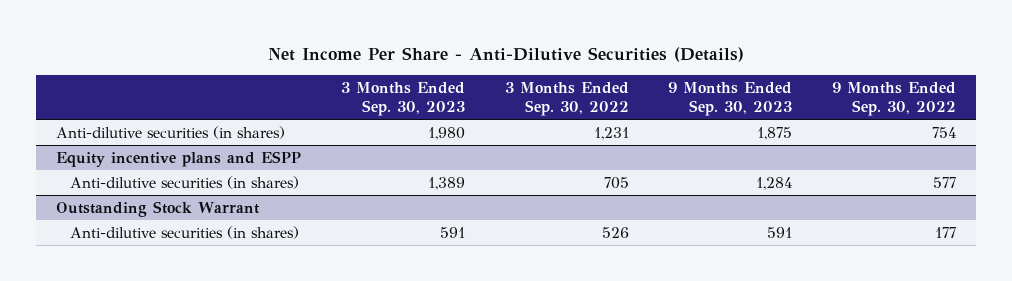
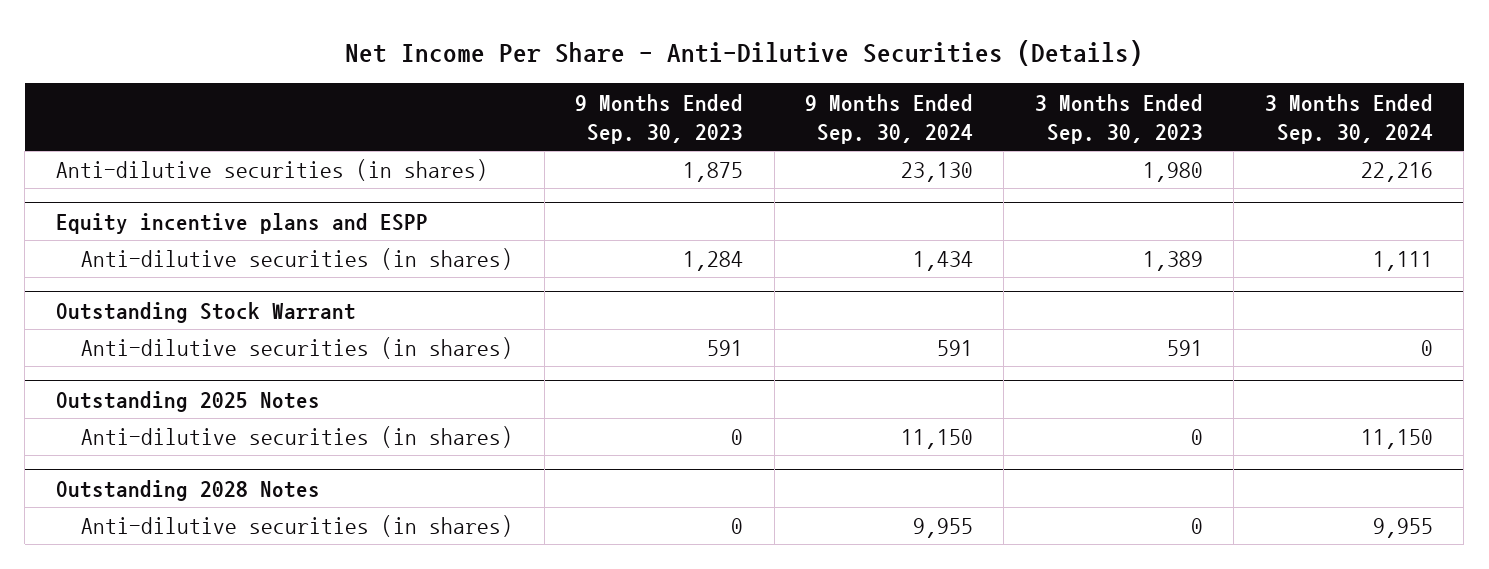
[504,81,629,117] 3 Months Ended Sep. 30, 2022 -> none
[832,81,957,117] 9 Months Ended Sep. 30, 2022 -> none
none -> [804,93,973,144] 9 Months Ended Sep. 30, 2024
none -> [1264,93,1433,144] 3 Months Ended Sep. 30, 2024
none -> [55,390,320,412] Outstanding 2025 Notes
none -> [81,426,514,449] Anti-dilutive securities (in shares)
none -> [55,479,320,501] Outstanding 2028 Notes
none -> [81,515,514,538] Anti-dilutive securities (in shares)

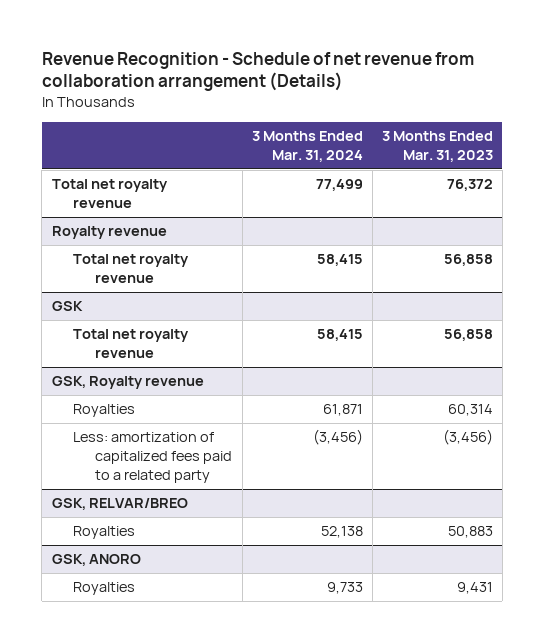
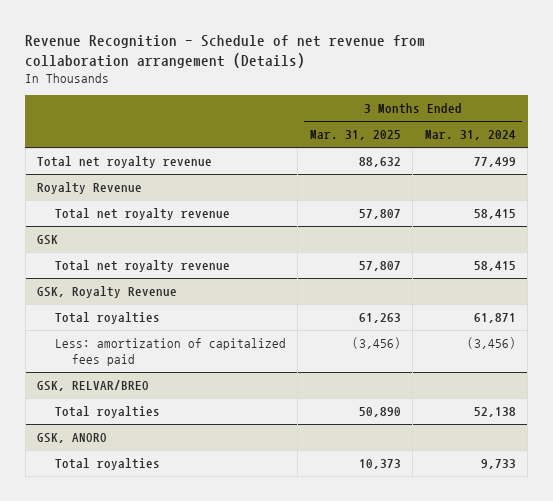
[381,131,493,162] 3 Months Ended Mar. 31, 2023 -> none
none -> [309,130,401,141] Mar. 31, 2025
[51,226,167,240] Royalty revenue -> [37,182,143,195] Royalty Revenue
[51,376,204,390] GSK, Royalty revenue -> [37,286,178,299] GSK, Royalty Revenue
[73,404,136,418] Royalties -> [54,312,160,325] Total royalties
[73,432,233,483] Less: amortization of capitalized fees paid to a related party -> [54,338,286,367] Less: amortization of capitalized fees paid
[73,526,136,540] Royalties -> [54,406,160,419] Total royalties
[73,582,136,596] Royalties -> [54,458,160,471] Total royalties

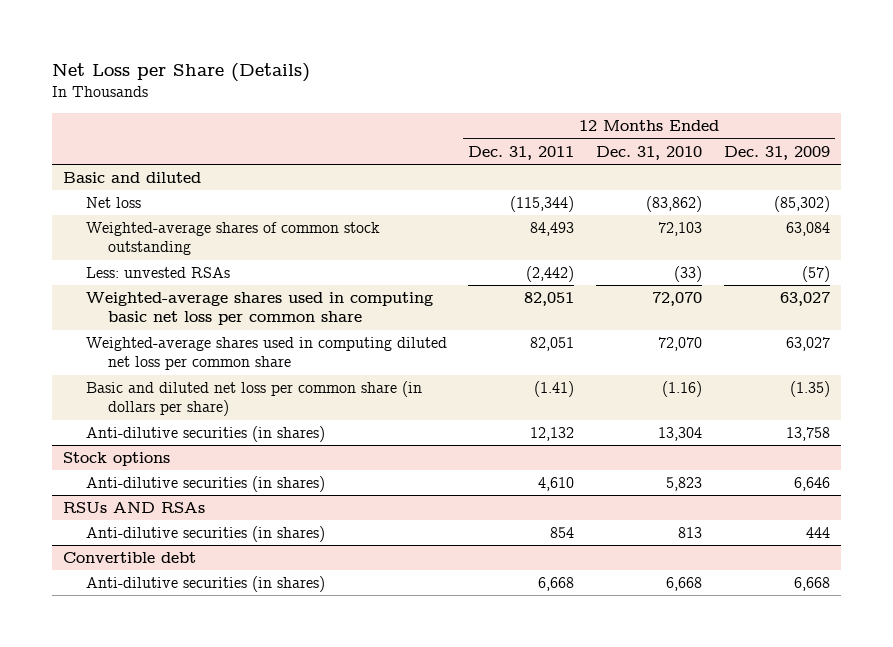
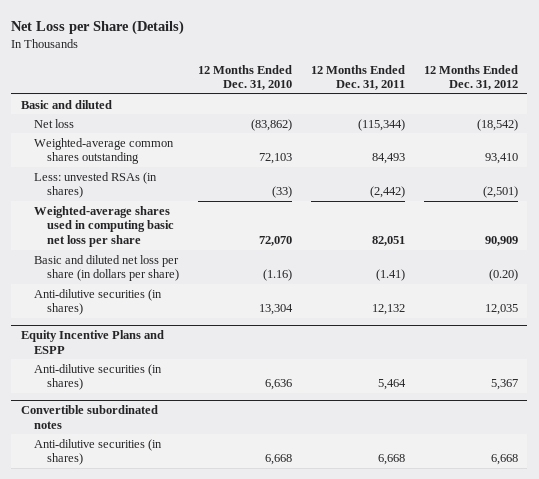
[723,145,830,160] Dec. 31, 2009 -> none
none -> [423,64,518,91] 12 Months Ended Dec. 31, 2012
[85,337,447,371] Weighted-average shares used in computing diluted net loss per common share -> none
[85,222,380,256] Weighted-average shares of common stock outstanding -> [33,137,174,165] Weighted-average common shares outstanding
[85,267,230,279] Less: unvested RSAs -> [33,171,157,199] Less: unvested RSAs (in shares)
[85,292,433,326] Weighted-average shares used in computing basic net loss per common share -> [33,205,174,248] Weighted-average shares used in computing basic net loss per share
[85,381,422,417] Basic and diluted net loss per common share (in dollars per share) -> [33,254,179,282] Basic and diluted net loss per share (in dollars per share)
[62,452,170,467] Stock options -> none
[62,502,205,514] RSUs AND RSAs -> none
[85,526,325,543] Anti-dilutive securities (in shares) -> none
[62,552,196,564] Convertible debt -> none
none -> [20,330,164,354] Equity Incentive Plans and ESPP
[538,477,575,492] 4,610 -> [377,379,406,391] 5,464
[666,477,703,492] 5,823 -> [264,379,292,391] 6,636
none -> [20,405,158,429] Convertible subordinated notes

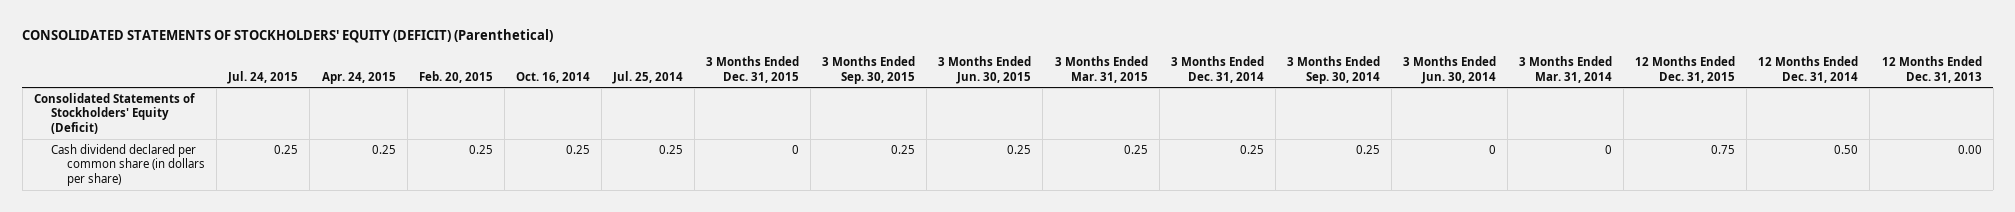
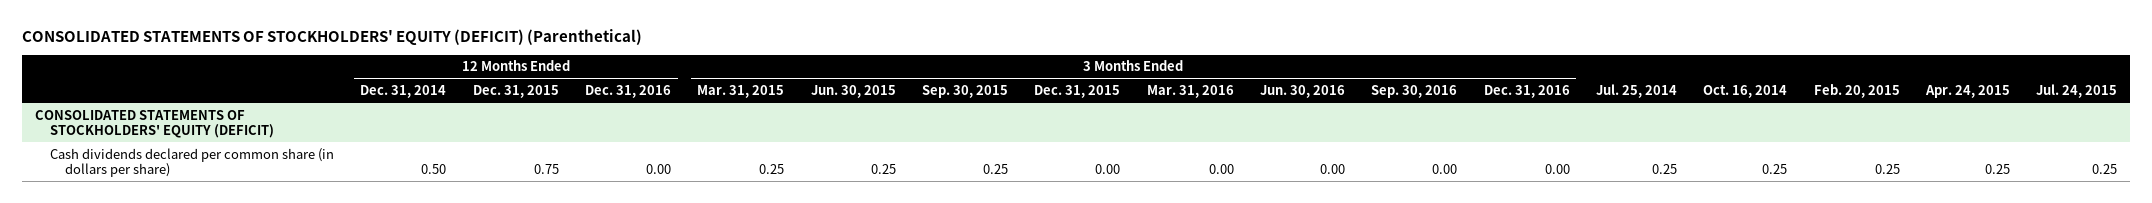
[1170,56,1264,83] 3 Months Ended Dec. 31, 2014 -> none
[1286,56,1380,84] 3 Months Ended Sep. 30, 2014 -> none
[1402,56,1496,84] 3 Months Ended Jun. 30, 2014 -> none
[1519,56,1613,83] 3 Months Ended Mar. 31, 2014 -> none
[1881,56,1982,83] 12 Months Ended Dec. 31, 2013 -> none
none -> [585,85,672,99] Dec. 31, 2016
none -> [1146,85,1234,99] Mar. 31, 2016
none -> [1259,85,1345,99] Jun. 30, 2016
none -> [1371,85,1458,99] Sep. 30, 2016
none -> [1483,85,1570,99] Dec. 31, 2016
[33,92,195,134] Consolidated Statements of Stockholders' Equity (Deficit) -> [34,109,275,139] CONSOLIDATED STATEMENTS OF STOCKHOLDERS' EQUITY (DEFICIT)
[50,143,206,186] Cash dividend declared per common share (in dollars per share) -> [50,147,335,178] Cash dividends declared per common share (in dollars per share)
[792,144,800,154] 0 -> [1095,164,1121,175] 0.00

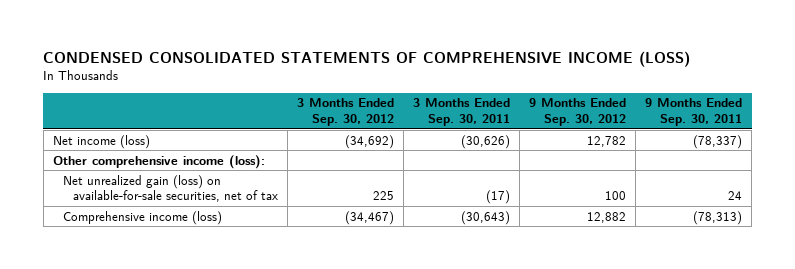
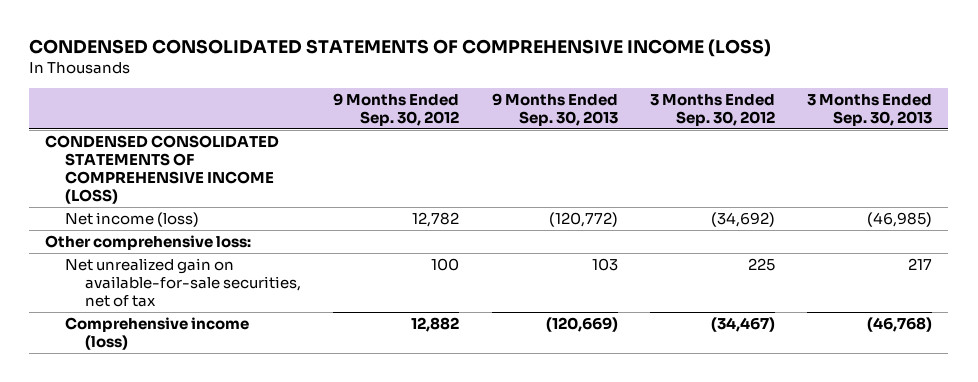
[413,98,511,127] 3 Months Ended Sep. 30, 2011 -> none
[645,98,743,127] 9 Months Ended Sep. 30, 2011 -> none
none -> [491,93,618,127] 9 Months Ended Sep. 30, 2013
none -> [807,94,933,127] 3 Months Ended Sep. 30, 2013
none -> [45,134,280,205] CONDENSED CONSOLIDATED STATEMENTS OF COMPREHENSIVE INCOME (LOSS)
[52,154,265,169] Other comprehensive income (loss): -> [45,234,252,250] Other comprehensive loss:
[62,174,279,203] Net unrealized gain (loss) on available-for-sale securities, net of tax -> [65,257,302,308] Net unrealized gain on available-for-sale securities, net of tax

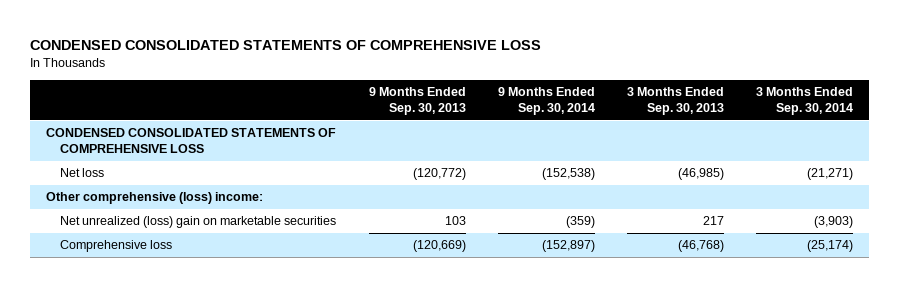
[29,38,772,57] CONDENSED CONSOLIDATED STATEMENTS OF COMPREHENSIVE INCOME (LOSS) -> [30,39,542,50] CONDENSED CONSOLIDATED STATEMENTS OF COMPREHENSIVE LOSS
[333,93,460,127] 9 Months Ended Sep. 30, 2012 -> none
[649,94,775,127] 3 Months Ended Sep. 30, 2012 -> none
none -> [497,87,595,115] 9 Months Ended Sep. 30, 2014
none -> [755,87,853,115] 3 Months Ended Sep. 30, 2014
[45,134,280,205] CONDENSED CONSOLIDATED STATEMENTS OF COMPREHENSIVE INCOME (LOSS) -> [46,128,337,154] CONDENSED CONSOLIDATED STATEMENTS OF COMPREHENSIVE LOSS
[65,211,200,227] Net income (loss) -> [59,168,104,178] Net loss
[45,234,252,250] Other comprehensive loss: -> [46,192,264,205] Other comprehensive (loss) income:
[65,257,302,308] Net unrealized gain on available-for-sale securities, net of tax -> [59,216,336,229] Net unrealized (loss) gain on marketable securities
[65,316,250,350] Comprehensive income (loss) -> [59,240,172,253] Comprehensive loss

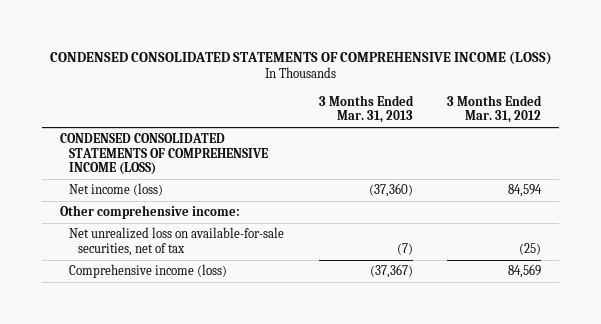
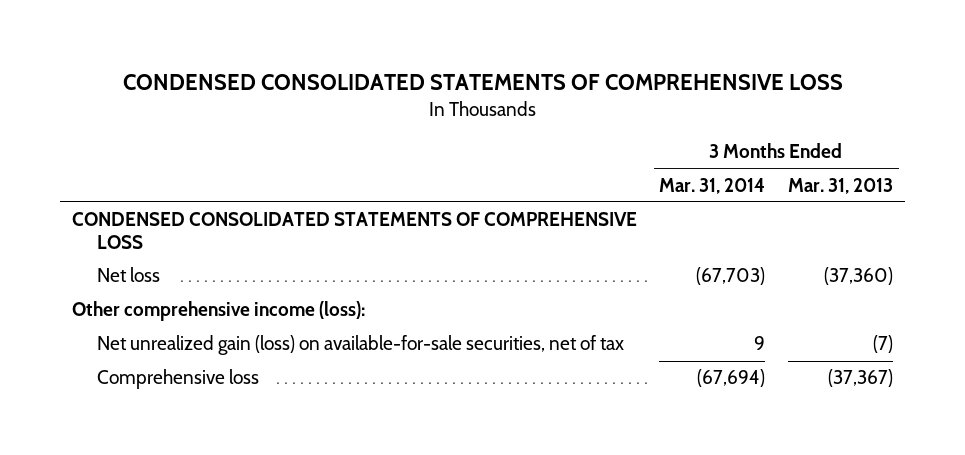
[49,50,552,65] CONDENSED CONSOLIDATED STATEMENTS OF COMPREHENSIVE INCOME (LOSS) -> [122,73,843,90] CONDENSED CONSOLIDATED STATEMENTS OF COMPREHENSIVE LOSS
[447,95,543,124] 3 Months Ended Mar. 31, 2012 -> none
none -> [659,177,766,194] Mar. 31, 2014
[59,133,268,175] CONDENSED CONSOLIDATED STATEMENTS OF COMPREHENSIVE INCOME (LOSS) -> [71,212,637,249] CONDENSED CONSOLIDATED STATEMENTS OF COMPREHENSIVE LOSS
[68,183,163,197] Net income (loss) -> [97,267,161,283] Net loss
[59,205,240,220] Other comprehensive income: -> [71,301,365,322] Other comprehensive income (loss):
[68,227,284,256] Net unrealized loss on available-for-sale securities, net of tax -> [97,335,625,356] Net unrealized gain (loss) on available-for-sale securities, net of tax
[68,264,227,279] Comprehensive income (loss) -> [97,369,260,390] Comprehensive loss

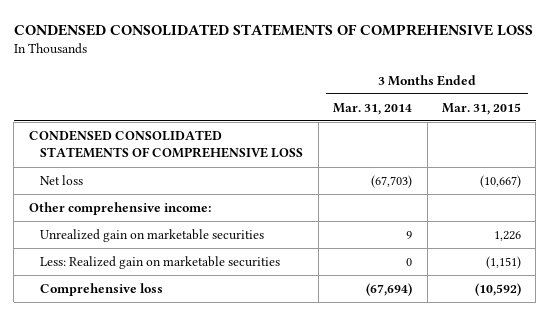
[788,177,894,194] Mar. 31, 2013 -> none
none -> [441,102,521,115] Mar. 31, 2015
[71,301,365,322] Other comprehensive income (loss): -> [28,202,211,216] Other comprehensive income:
[97,335,625,356] Net unrealized gain (loss) on available-for-sale securities, net of tax -> [40,229,265,243] Unrealized gain on marketable securities
none -> [40,256,281,270] Less: Realized gain on marketable securities

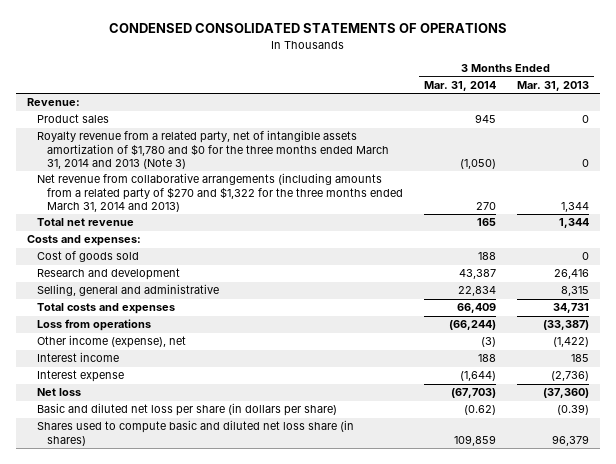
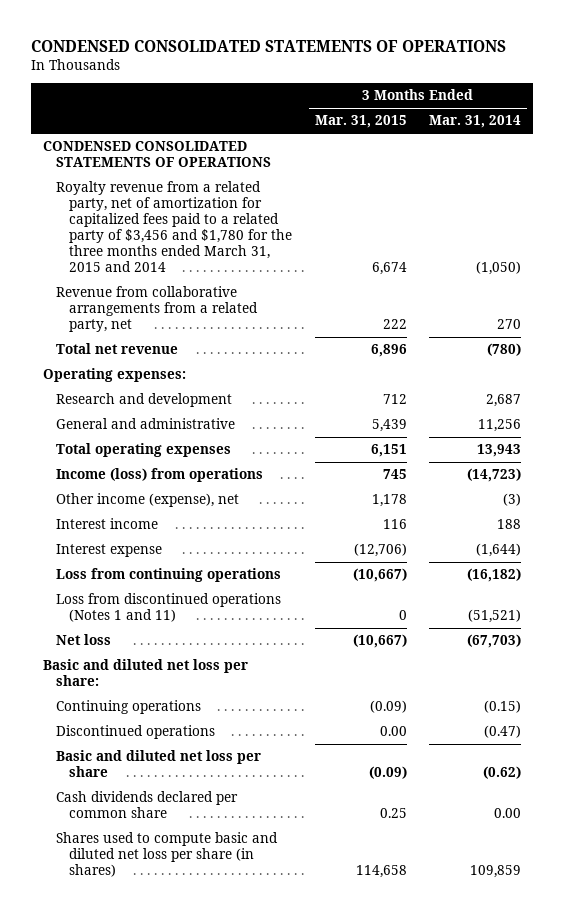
[516,80,589,91] Mar. 31, 2013 -> none
none -> [314,115,407,129] Mar. 31, 2015
[26,98,80,107] Revenue: -> none
[36,114,109,124] Product sales -> none
[36,251,139,263] Cost of goods sold -> none
none -> [42,141,271,168] CONDENSED CONSOLIDATED STATEMENTS OF OPERATIONS
[36,130,389,169] Royalty revenue from a related party, net of intangible assets amortization of $1,780 and $0 for the three months ended March 31, 2014 and 2013 (Note 3) -> [55,181,293,273] Royalty revenue from a related party, net of amortization for capitalized fees paid to a related party of $3,456 and $1,780 for the three months ended March 31, 2015 and 2014
[36,173,403,212] Net revenue from collaborative arrangements (including amounts from a related party of $270 and $1,322 for the three months ended March 31, 2014 and 2013) -> [55,286,259,333] Revenue from collaborative arrangements from a related party, net
[476,218,496,227] 165 -> [487,343,522,357] (780)
[26,235,141,247] Costs and expenses: -> [42,368,186,383] Operating expenses:
[458,269,496,280] 43,387 -> [486,394,522,408] 2,687
[36,284,219,297] Selling, general and administrative -> [55,418,235,430] General and administrative
[457,286,496,297] 22,834 -> [478,419,522,433] 11,256
[36,303,175,315] Total costs and expenses -> [55,443,231,458] Total operating expenses
[456,303,496,314] 66,409 -> [477,444,522,458] 13,943
[36,319,151,332] Loss from operations -> [55,468,263,483] Income (loss) from operations
[448,320,496,331] (66,244) -> [467,468,522,483] (14,723)
none -> [55,568,281,583] Loss from continuing operations
none -> [55,593,281,623] Loss from discontinued operations (Notes 1 and 11)
none -> [42,659,248,687] Basic and diluted net loss per share:
none -> [55,700,201,715] Continuing operations
none -> [55,725,215,740] Discontinued operations
[36,403,337,417] Basic and diluted net loss per share (in dollars per share) -> [55,750,261,778] Basic and diluted net loss per share
none -> [55,791,238,819] Cash dividends declared per common share
[36,420,354,446] Shares used to compute basic and diluted net loss share (in shares) -> [55,832,278,878] Shares used to compute basic and diluted net loss per share (in shares)

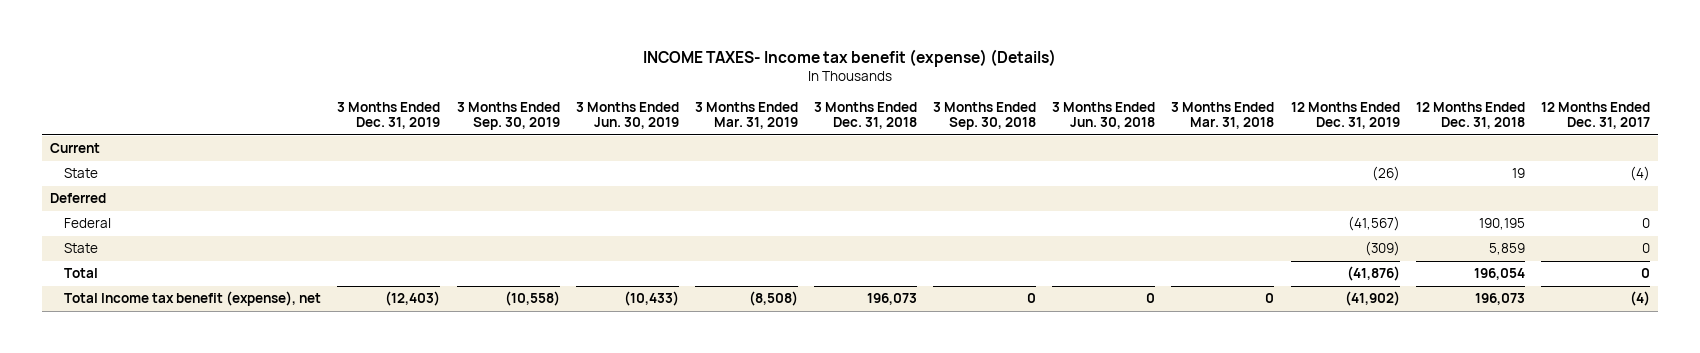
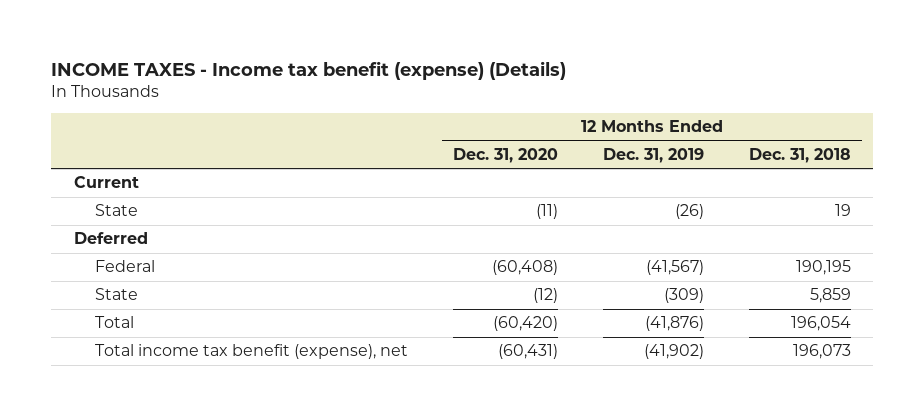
[642,48,1056,67] INCOME TAXES- Income tax benefit (expense) (Details) -> [51,60,567,80] INCOME TAXES - Income tax benefit (expense) (Details)
[337,101,441,130] 3 Months Ended Dec. 31, 2019 -> none
[456,101,560,131] 3 Months Ended Sep. 30, 2019 -> none
[575,101,679,130] 3 Months Ended Jun. 30, 2019 -> none
[694,101,798,130] 3 Months Ended Mar. 31, 2019 -> none
[813,101,917,130] 3 Months Ended Dec. 31, 2018 -> none
[933,101,1037,131] 3 Months Ended Sep. 30, 2018 -> none
[1052,101,1156,130] 3 Months Ended Jun. 30, 2018 -> none
[1171,101,1275,130] 3 Months Ended Mar. 31, 2018 -> none
[1540,101,1650,130] 12 Months Ended Dec. 31, 2017 -> none
none -> [452,147,558,163] Dec. 31, 2020
[64,291,322,307] Total Income tax benefit (expense), net -> [94,344,408,360] Total income tax benefit (expense), net

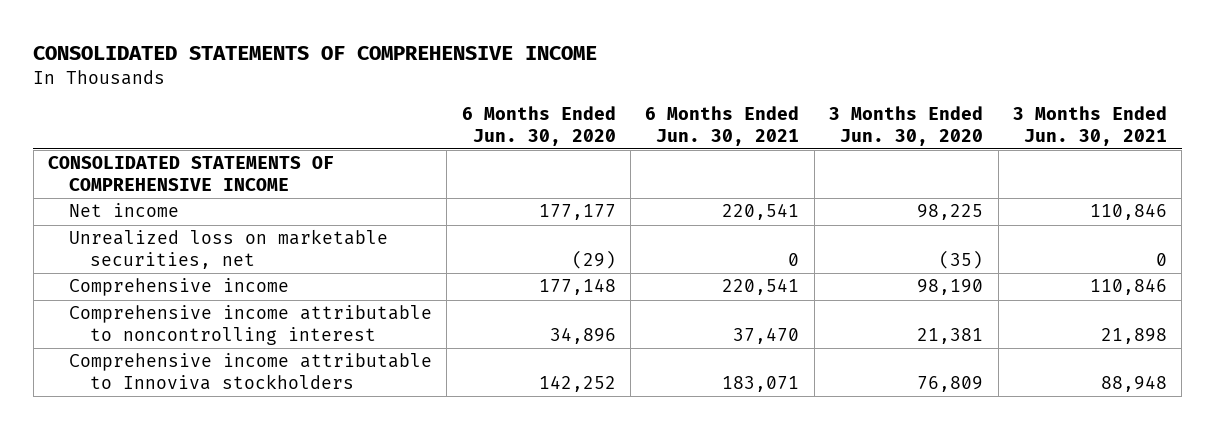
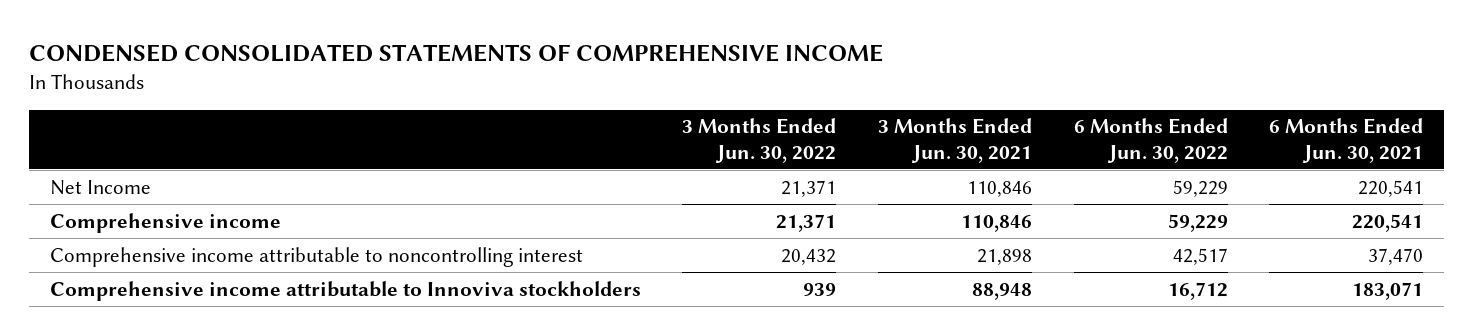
[33,46,598,61] CONSOLIDATED STATEMENTS OF COMPREHENSIVE INCOME -> [28,44,883,63] CONDENSED CONSOLIDATED STATEMENTS OF COMPREHENSIVE INCOME
[461,106,616,146] 6 Months Ended Jun. 30, 2020 -> none
[829,106,984,146] 3 Months Ended Jun. 30, 2020 -> none
none -> [682,118,837,163] 3 Months Ended Jun. 30, 2022
none -> [1073,118,1228,163] 6 Months Ended Jun. 30, 2022
[48,156,335,191] CONSOLIDATED STATEMENTS OF COMPREHENSIVE INCOME -> none
[68,229,388,269] Unrealized loss on marketable securities, net -> none
[68,203,179,218] Net income -> [49,179,151,195] Net Income

